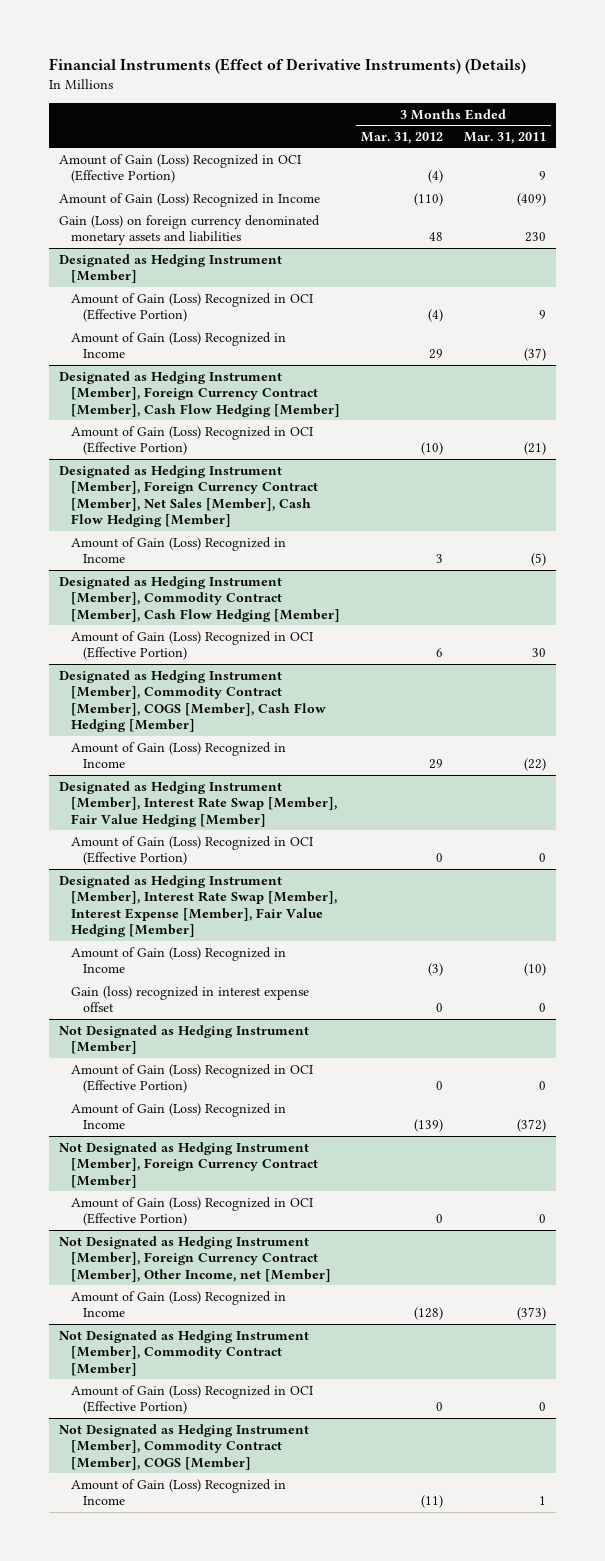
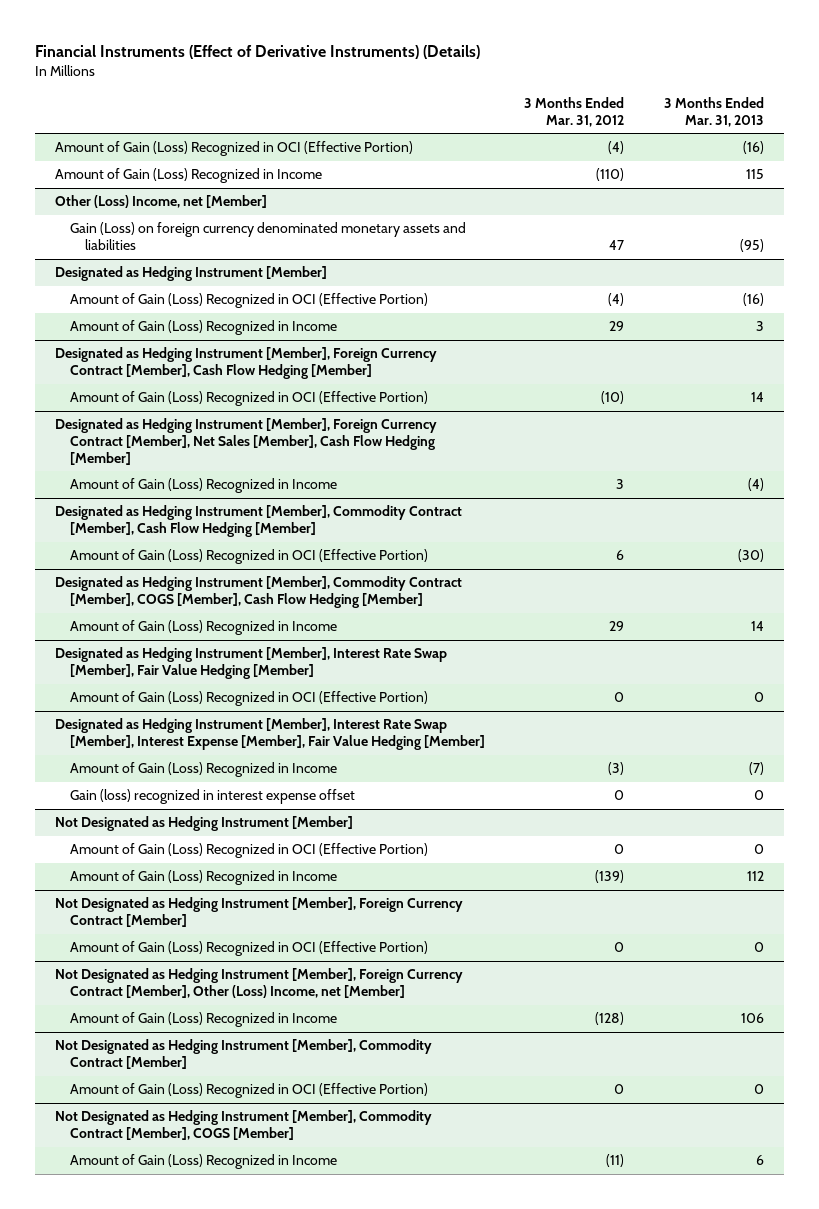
[463,131,546,144] Mar. 31, 2011 -> none
none -> [663,96,764,127] 3 Months Ended Mar. 31, 2013
none -> [55,195,268,209] Other (Loss) Income, net [Member]
[428,232,443,242] 48 -> [609,240,625,251] 47
[58,1235,332,1282] Not Designated as Hedging Instrument [Member], Foreign Currency Contract [Member], Other Income, net [Member] -> [55,968,464,999] Not Designated as Hedging Instrument [Member], Foreign Currency Contract [Member], Other (Loss) Income, net [Member]

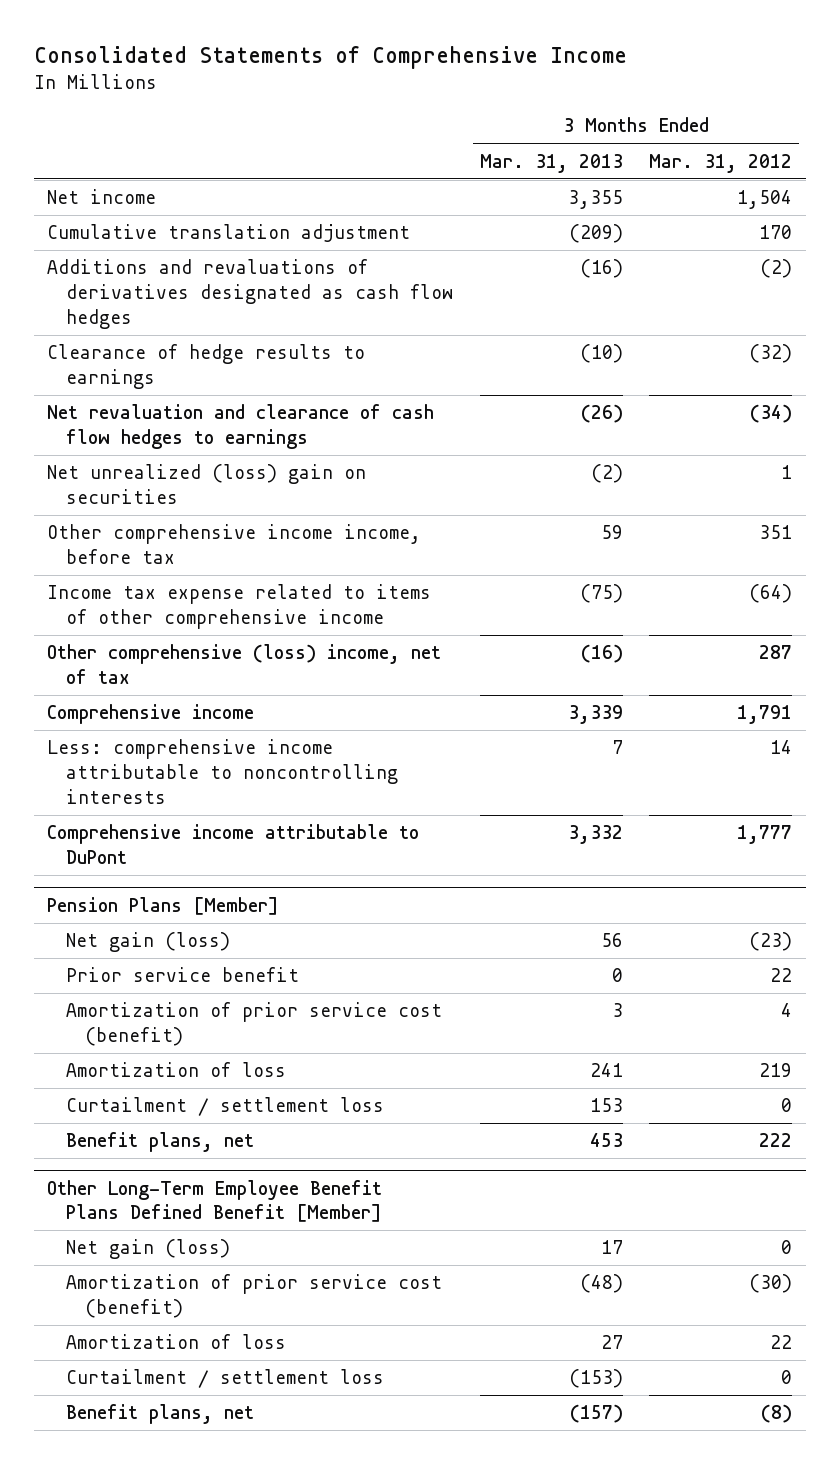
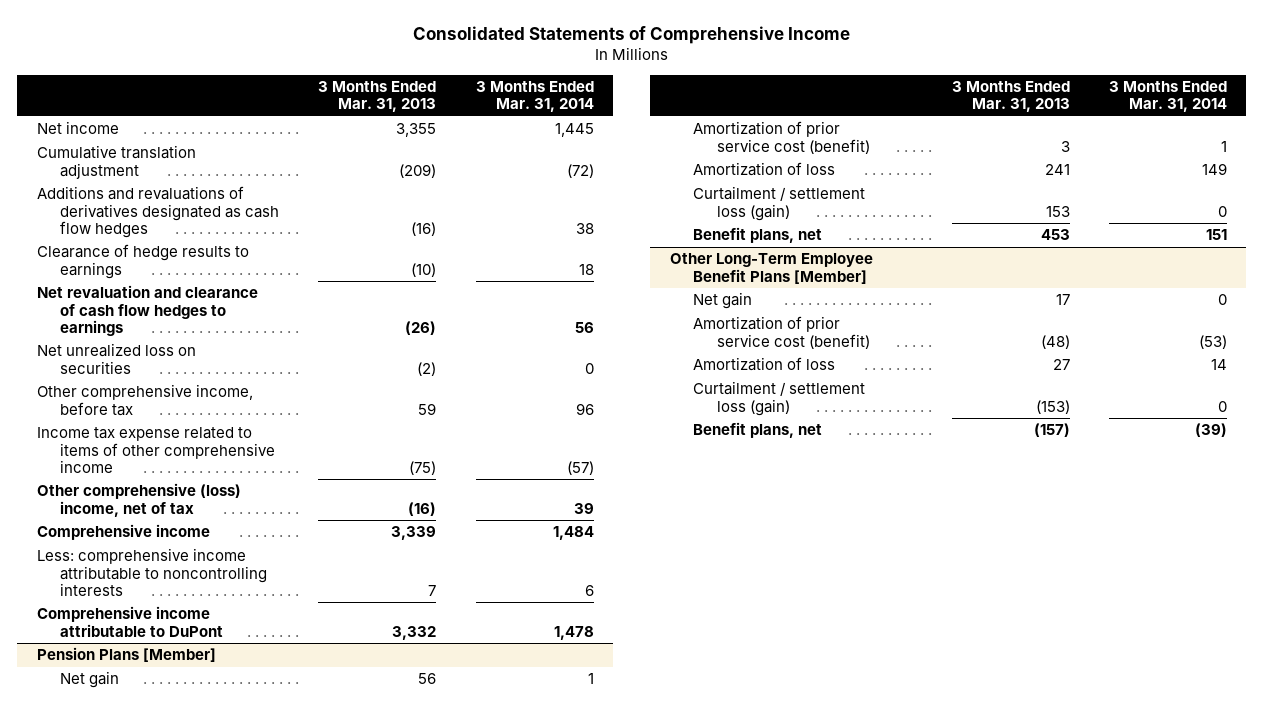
[649,153,793,173] Mar. 31, 2012 -> none
none -> [475,80,594,113] 3 Months Ended Mar. 31, 2014
[47,464,367,504] Net unrealized (loss) gain on securities -> [36,343,196,374] Net unrealized loss on securities
[47,524,422,564] Other comprehensive income income, before tax -> [36,384,253,416] Other comprehensive income, before tax
[66,967,300,983] Prior service benefit -> none
[66,932,231,953] Net gain (loss) -> [60,671,120,689] Net gain
[66,1097,385,1117] Curtailment / settlement loss -> [693,186,866,221] Curtailment / settlement loss (gain)
[47,1179,383,1223] Other Long-Term Employee Benefit Plans Defined Benefit [Member] -> [669,253,873,284] Other Long-Term Employee Benefit Plans [Member]
[66,1239,231,1260] Net gain (loss) -> [693,292,753,310] Net gain
[66,1369,385,1389] Curtailment / settlement loss -> [693,381,866,416] Curtailment / settlement loss (gain)

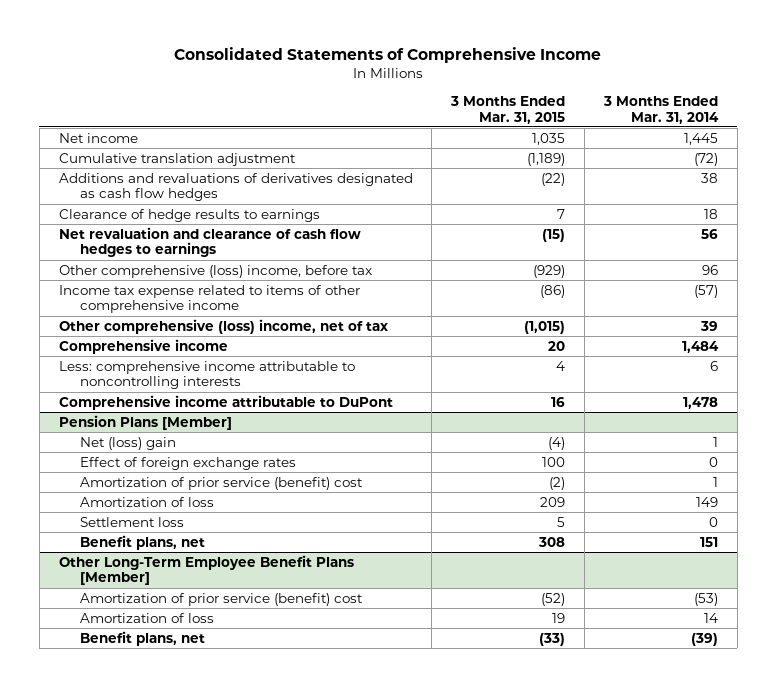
[318,80,437,113] 3 Months Ended Mar. 31, 2013 -> none
none -> [450,95,566,124] 3 Months Ended Mar. 31, 2015
[36,343,196,374] Net unrealized loss on securities -> none
[36,384,253,416] Other comprehensive income, before tax -> [58,264,372,278] Other comprehensive (loss) income, before tax
[60,671,120,689] Net gain -> [79,436,176,450] Net (loss) gain
none -> [79,456,296,470] Effect of foreign exchange rates
[693,121,870,154] Amortization of prior service cost (benefit) -> [79,476,363,490] Amortization of prior service (benefit) cost
[693,186,866,221] Curtailment / settlement loss (gain) -> [79,516,184,527] Settlement loss
[693,292,753,310] Net gain -> none
[693,316,870,349] Amortization of prior service cost (benefit) -> [79,592,363,606] Amortization of prior service (benefit) cost
[693,381,866,416] Curtailment / settlement loss (gain) -> none

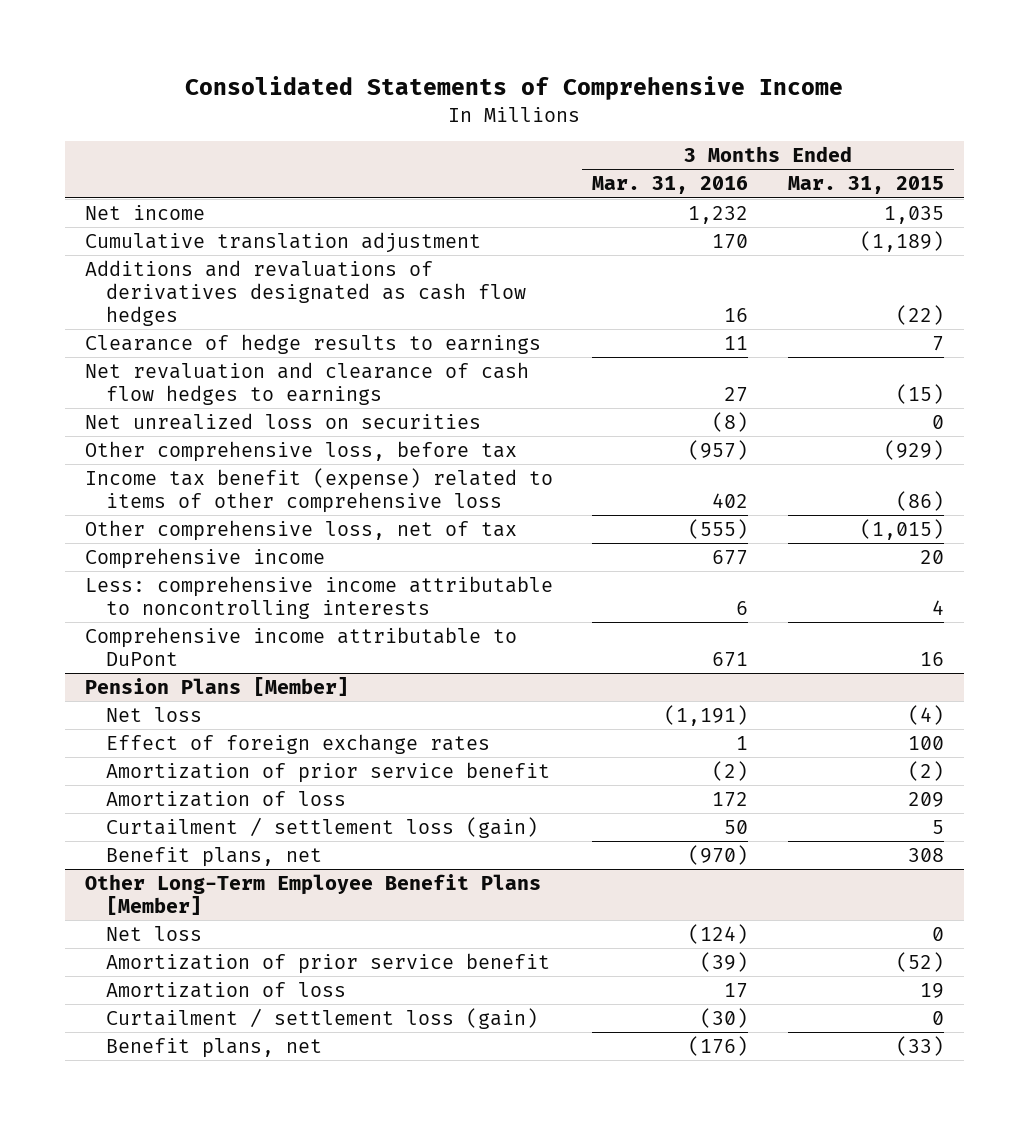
[602,95,719,124] 3 Months Ended Mar. 31, 2014 -> none
none -> [592,176,749,195] Mar. 31, 2016
none -> [84,412,481,430] Net unrealized loss on securities
[58,264,372,278] Other comprehensive (loss) income, before tax -> [84,440,517,462] Other comprehensive loss, before tax
[58,284,360,314] Income tax expense related to items of other comprehensive income -> [84,467,553,514] Income tax benefit (expense) related to items of other comprehensive loss
[58,318,388,334] Other comprehensive (loss) income, net of tax -> [84,519,517,541] Other comprehensive loss, net of tax
[79,436,176,450] Net (loss) gain -> [105,706,202,722] Net loss
[79,476,363,490] Amortization of prior service (benefit) cost -> [105,761,550,783] Amortization of prior service benefit
[79,516,184,527] Settlement loss -> [105,816,538,838] Curtailment / settlement loss (gain)
none -> [105,925,202,941] Net loss
[79,592,363,606] Amortization of prior service (benefit) cost -> [105,952,550,974] Amortization of prior service benefit
none -> [105,1007,538,1029] Curtailment / settlement loss (gain)

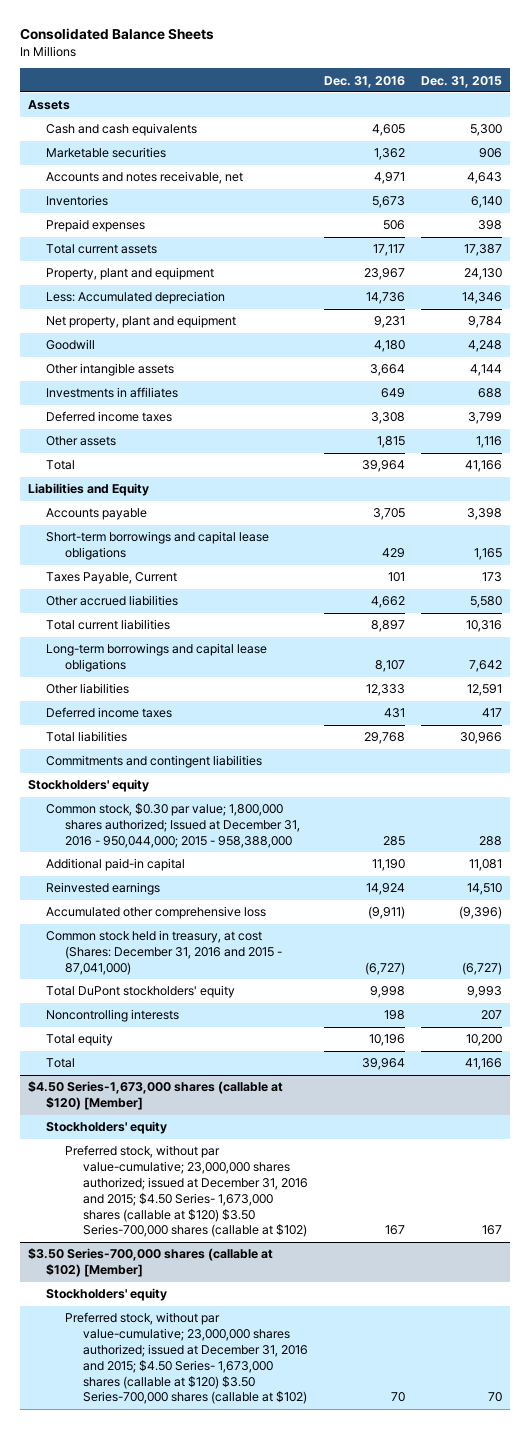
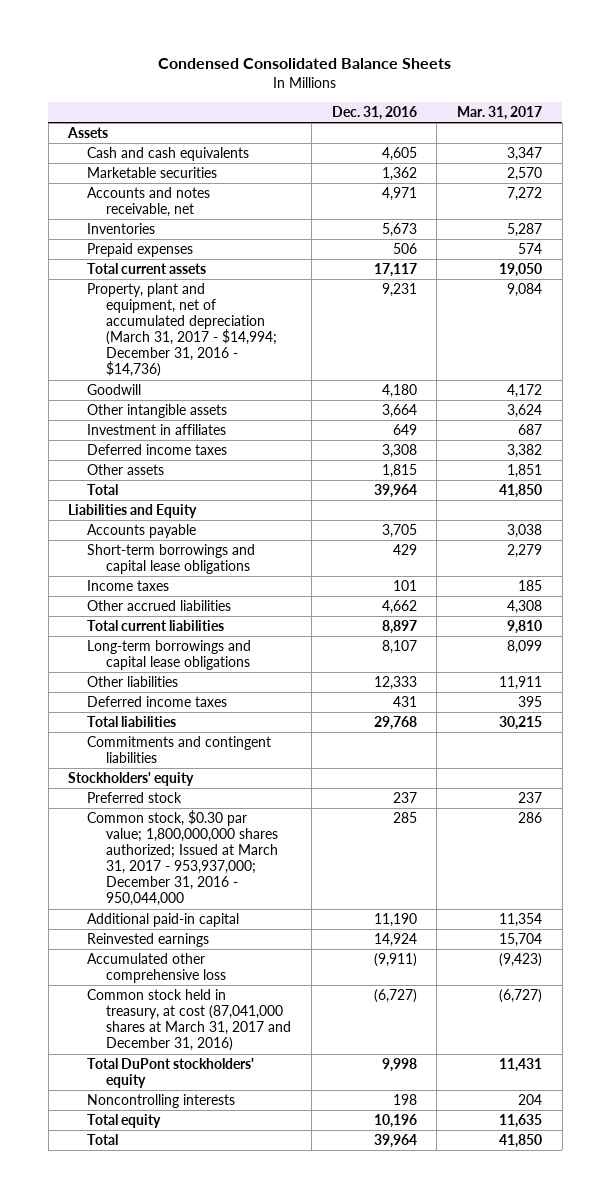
[19,28,214,41] Consolidated Balance Sheets -> [158,58,452,70] Condensed Consolidated Balance Sheets
[421,75,503,88] Dec. 31, 2015 -> none
none -> [457,106,543,121] Mar. 31, 2017
[46,267,215,281] Property, plant and equipment -> none
[46,291,226,305] Less: Accumulated depreciation -> none
[46,315,237,329] Net property, plant and equipment -> [87,283,277,378] Property, plant and equipment, net of accumulated depreciation (March 31, 2017 - $14,994; December 31, 2016 - $14,736)
[46,387,179,399] Investments in affiliates -> [87,424,227,436] Investment in affiliates
[46,572,178,585] Taxes Payable, Current -> [87,580,170,592] Income taxes
none -> [87,792,183,804] Preferred stock
[46,803,300,848] Common stock, $0.30 par value; 1,800,000 shares authorized; Issued at December 31, 2016 - 950,044,000; 2015 - 958,388,000 -> [87,810,278,907] Common stock, $0.30 par value; 1,800,000,000 shares authorized; Issued at March 31, 2017 - 953,937,000; December 31, 2016 - 950,044,000
[46,930,282,975] Common stock held in treasury, at cost (Shares: December 31, 2016 and 2015 - 87,041,000) -> [87,989,291,1052] Common stock held in treasury, at cost (87,041,000 shares at March 31, 2017 and December 31, 2016)
[27,1081,283,1111] $4.50 Series-1,673,000 shares (callable at $120) [Member] -> none
[46,1121,168,1135] Stockholders' equity -> none
[64,1145,309,1238] Preferred stock, without par value-cumulative; 23,000,000 shares authorized; issued at December 31, 2016 and 2015; $4.50 Series- 1,673,000 shares (callable at $120) $3.50 Series-700,000 shares (callable at $102) -> none
[27,1248,273,1278] $3.50 Series-700,000 shares (callable at $102) [Member] -> none
[46,1288,168,1302] Stockholders' equity -> none
[64,1312,309,1405] Preferred stock, without par value-cumulative; 23,000,000 shares authorized; issued at December 31, 2016 and 2015; $4.50 Series- 1,673,000 shares (callable at $120) $3.50 Series-700,000 shares (callable at $102) -> none

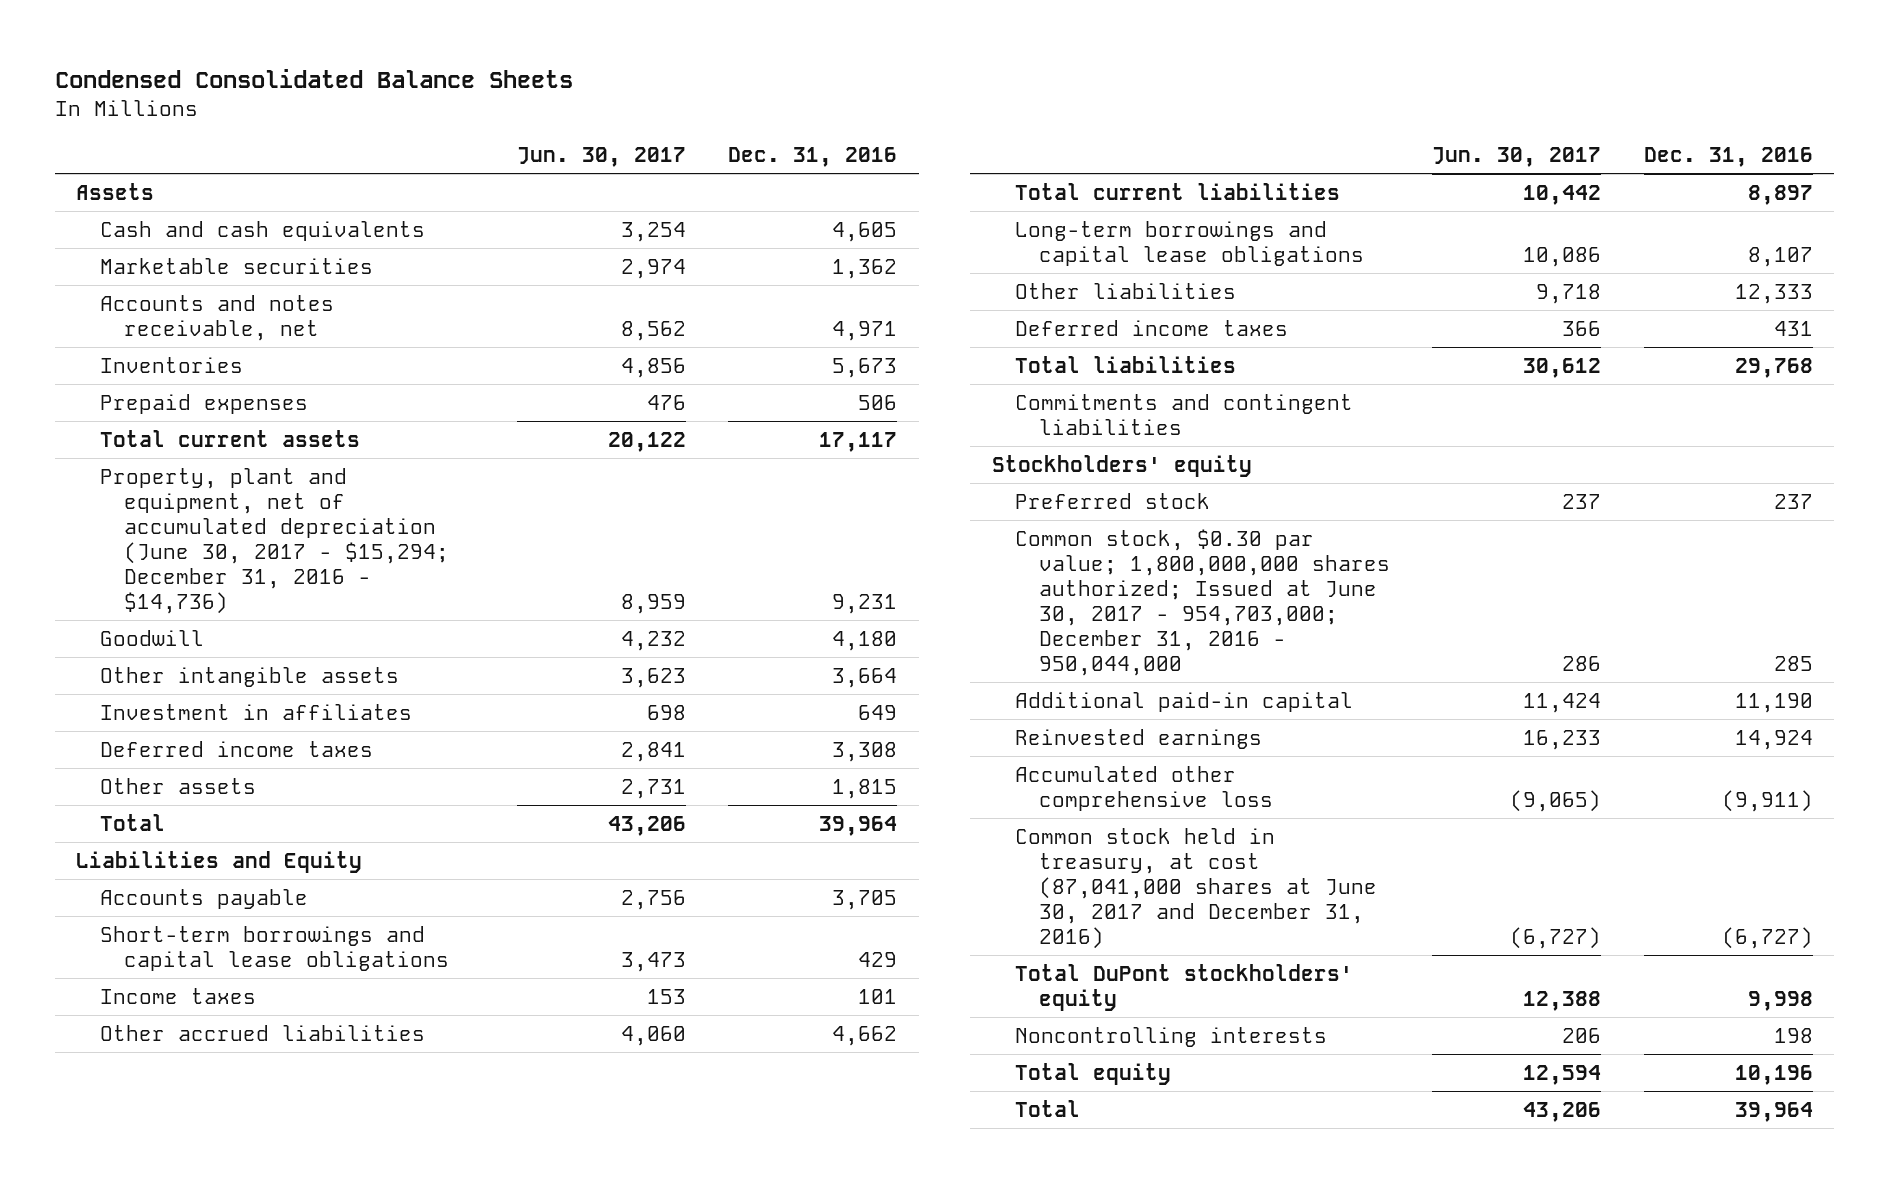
[457,106,543,121] Mar. 31, 2017 -> none
none -> [517,146,687,167] Jun. 30, 2017
[87,283,277,378] Property, plant and equipment, net of accumulated depreciation (March 31, 2017 - $14,994; December 31, 2016 - $14,736) -> [100,467,449,614] Property, plant and equipment, net of accumulated depreciation (June 30, 2017 - $15,294; December 31, 2016 - $14,736)
[87,810,278,907] Common stock, $0.30 par value; 1,800,000,000 shares authorized; Issued at March 31, 2017 - 953,937,000; December 31, 2016 - 950,044,000 -> [1015,528,1391,676] Common stock, $0.30 par value; 1,800,000,000 shares authorized; Issued at June 30, 2017 - 954,703,000; December 31, 2016 - 950,044,000
[87,989,291,1052] Common stock held in treasury, at cost (87,041,000 shares at March 31, 2017 and December 31, 2016) -> [1015,827,1378,949] Common stock held in treasury, at cost (87,041,000 shares at June 30, 2017 and December 31, 2016)

